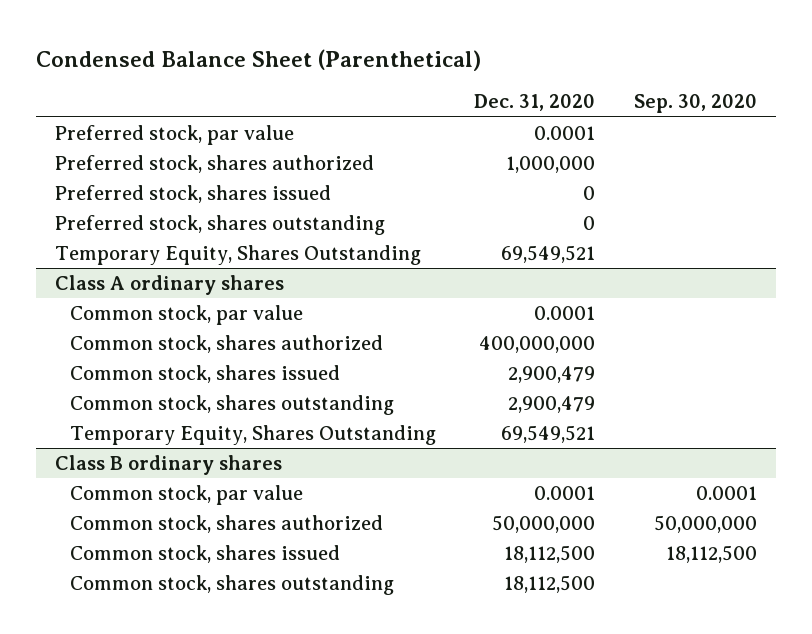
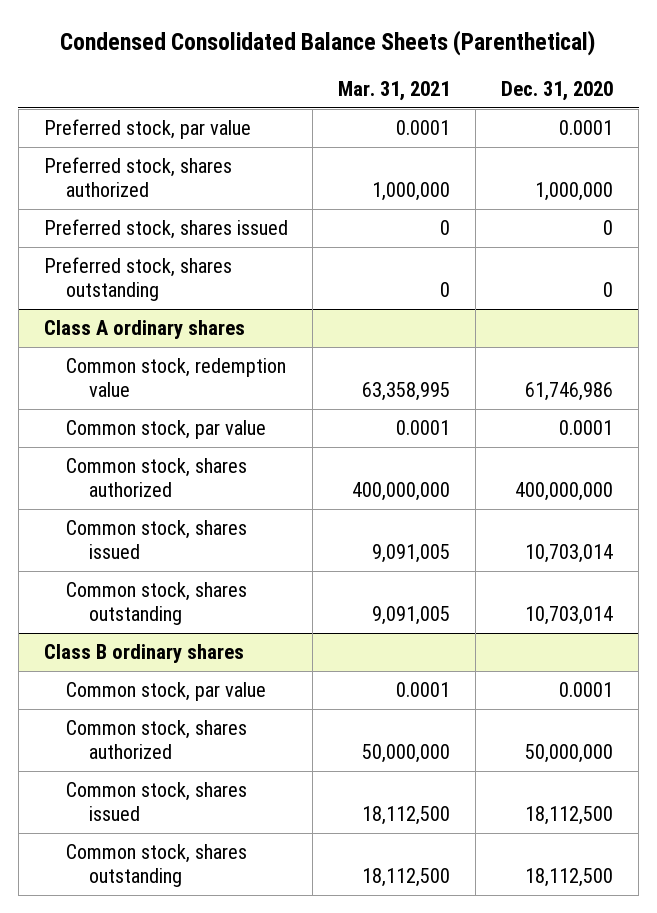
[36,48,482,71] Condensed Balance Sheet (Parenthetical) -> [60,29,596,56] Condensed Consolidated Balance Sheets (Parenthetical)
[633,94,757,114] Sep. 30, 2020 -> none
none -> [338,81,451,102] Mar. 31, 2021
[55,244,422,265] Temporary Equity, Shares Outstanding -> none
none -> [66,358,287,397] Common stock, redemption value
[70,424,437,445] Temporary Equity, Shares Outstanding -> none
[508,365,596,383] 2,900,479 -> [525,543,614,563] 10,703,014
[508,395,596,413] 2,900,479 -> [525,605,614,625] 10,703,014

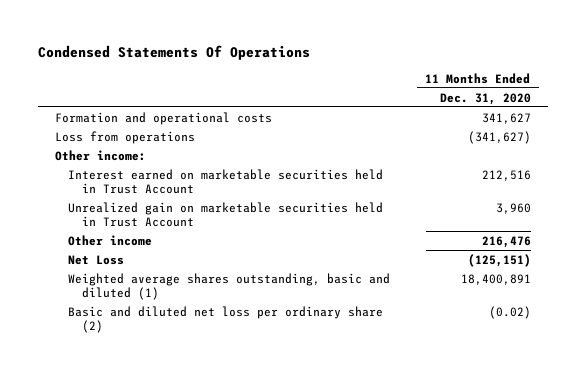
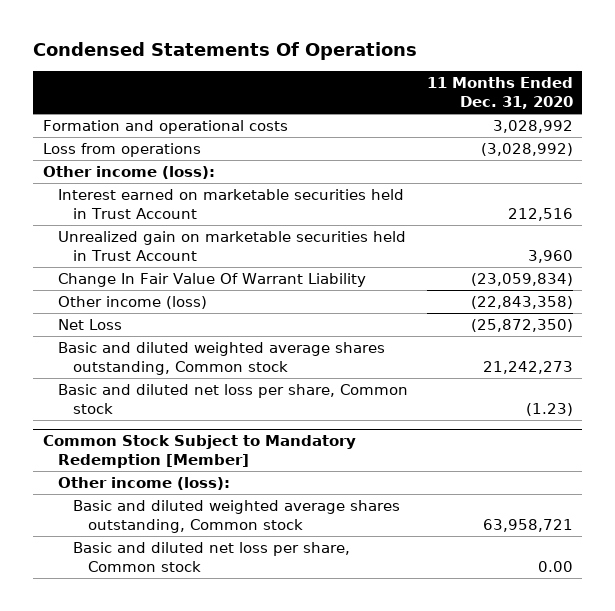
[481,112,531,124] 341,627 -> [492,119,573,133] 3,028,992
[467,130,531,144] (341,627) -> [480,142,573,156] (3,028,992)
[55,149,147,161] Other income: -> [42,165,215,179] Other income (loss):
none -> [57,272,366,287] Change In Fair Value Of Warrant Liability
[68,234,153,246] Other income -> [57,295,207,309] Other income (loss)
[481,235,531,248] 216,476 -> [470,295,573,309] (22,843,358)
[467,253,531,267] (125,151) -> [470,318,573,332] (25,872,350)
[68,272,391,300] Weighted average shares outstanding, basic and diluted (1) -> [57,341,385,375] Basic and diluted weighted average shares outstanding, Common stock
[460,273,531,285] 18,400,891 -> [482,360,573,374] 21,242,273
[68,305,384,333] Basic and diluted net loss per ordinary share (2) -> [57,383,408,414] Basic and diluted net loss per share, Common stock
[488,305,531,319] (0.02) -> [525,402,573,416] (1.23)
none -> [42,435,356,469] Common Stock Subject to Mandatory Redemption [Member]
none -> [57,476,230,490] Other income (loss):
none -> [72,499,400,533] Basic and diluted weighted average shares outstanding, Common stock
none -> [72,541,350,572] Basic and diluted net loss per share, Common stock

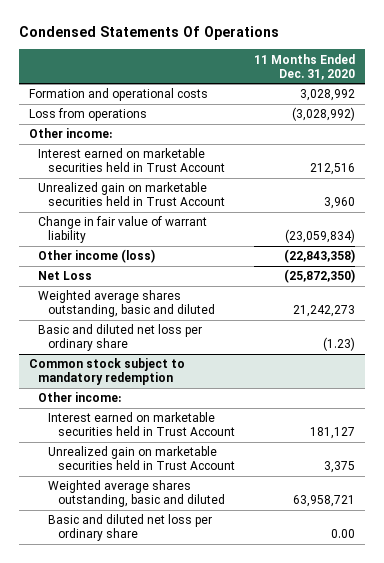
[42,165,215,179] Other income (loss): -> [28,128,112,139] Other income:
[57,272,366,287] Change In Fair Value Of Warrant Liability -> [38,216,208,244] Change in fair value of warrant liability
[57,341,385,375] Basic and diluted weighted average shares outstanding, Common stock -> [38,290,215,318] Weighted average shares outstanding, basic and diluted
[57,383,408,414] Basic and diluted net loss per share, Common stock -> [38,324,203,352] Basic and diluted net loss per ordinary share
[42,435,356,469] Common Stock Subject to Mandatory Redemption [Member] -> [28,358,185,386] Common stock subject to mandatory redemption
[57,476,230,490] Other income (loss): -> [38,392,122,403] Other income:
none -> [47,412,235,437] Interest earned on marketable securities held in Trust Account
none -> [47,446,235,471] Unrealized gain on marketable securities held in Trust Account
[72,499,400,533] Basic and diluted weighted average shares outstanding, Common stock -> [47,480,225,508] Weighted average shares outstanding, basic and diluted
[72,541,350,572] Basic and diluted net loss per share, Common stock -> [47,514,212,542] Basic and diluted net loss per ordinary share

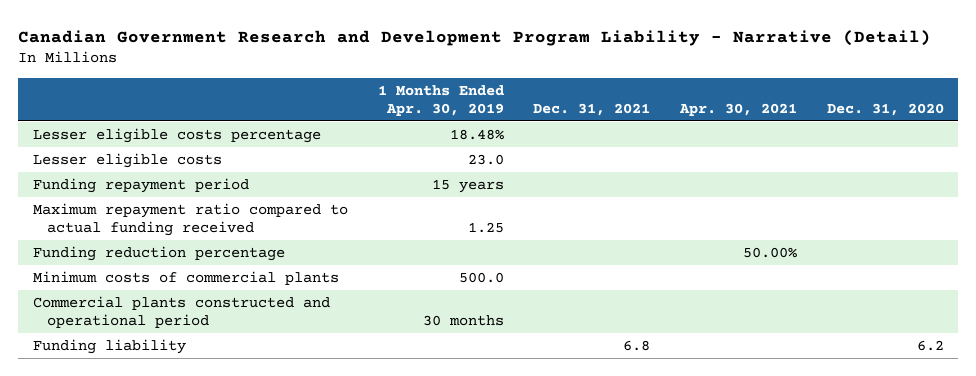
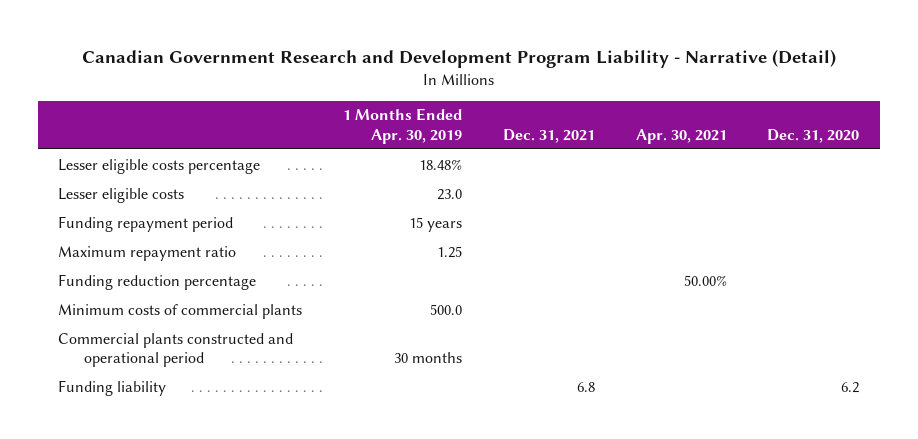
[32,202,348,237] Maximum repayment ratio compared to actual funding received -> [58,245,237,261] Maximum repayment ratio

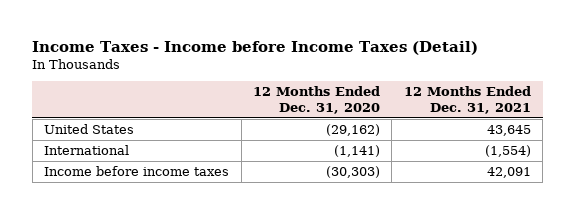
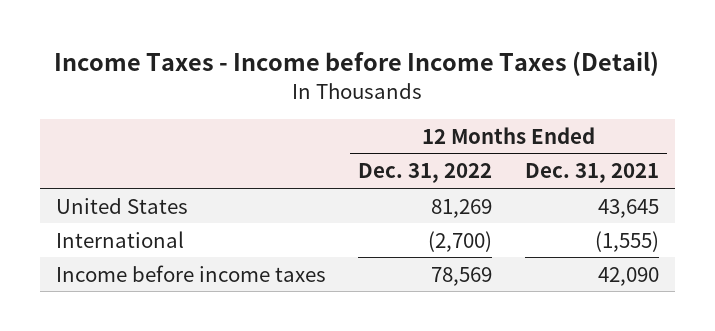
[253,86,381,114] 12 Months Ended Dec. 31, 2020 -> none
none -> [358,163,493,184] Dec. 31, 2022
[484,145,531,158] (1,554) -> [595,230,660,252] (1,555)
[486,167,531,179] 42,091 -> [598,266,660,286] 42,090

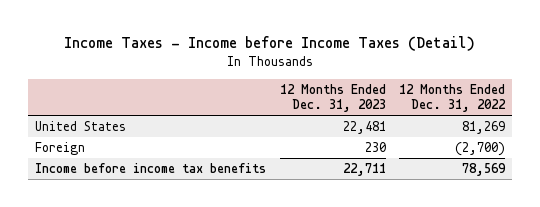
[525,163,660,184] Dec. 31, 2021 -> none
none -> [279,83,386,113] 12 Months Ended Dec. 31, 2023
[55,230,184,248] International -> [34,142,85,156] Foreign
[55,264,326,282] Income before income taxes -> [34,163,266,174] Income before income tax benefits

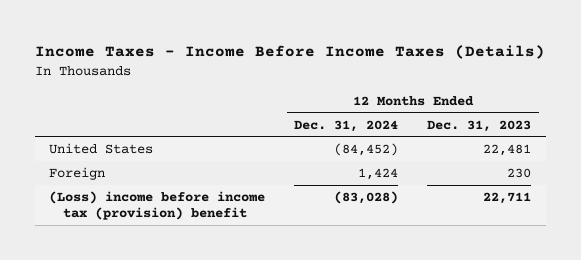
[64,35,476,51] Income Taxes - Income before Income Taxes (Detail) -> [34,45,545,60] Income Taxes - Income Before Income Taxes (Details)
[399,83,507,113] 12 Months Ended Dec. 31, 2022 -> none
none -> [294,119,399,132] Dec. 31, 2024
[34,163,266,174] Income before income tax benefits -> [49,190,266,221] (Loss) income before income tax (provision) benefit

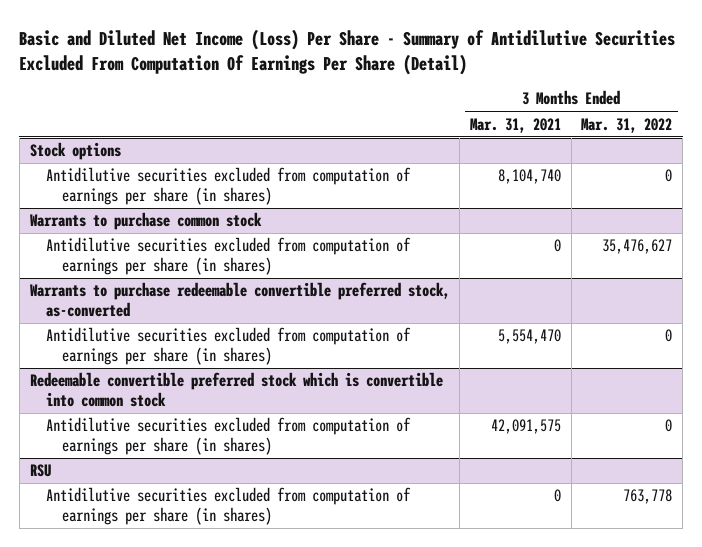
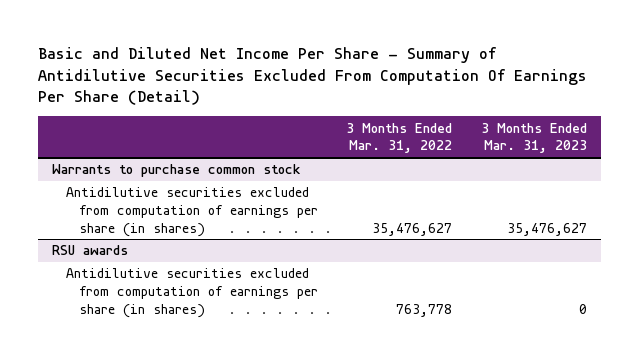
[19,28,676,75] Basic and Diluted Net Income (Loss) Per Share - Summary of Antidilutive Securities Excluded From Computation Of Earnings Per Share (Detail) -> [37,47,587,106] Basic and Diluted Net Income Per Share - Summary of Antidilutive Securities Excluded From Computation Of Earnings Per Share (Detail)
[470,117,562,133] Mar. 31, 2021 -> none
none -> [480,122,587,154] 3 Months Ended Mar. 31, 2023
[29,142,121,161] Stock options -> none
[45,167,411,206] Antidilutive securities excluded from computation of earnings per share (in shares) -> none
[29,282,450,318] Warrants to purchase redeemable convertible preferred stock, as-converted -> none
[45,327,411,366] Antidilutive securities excluded from computation of earnings per share (in shares) -> none
[29,372,443,408] Redeemable convertible preferred stock which is convertible into common stock -> none
[45,417,411,456] Antidilutive securities excluded from computation of earnings per share (in shares) -> none
[29,464,51,478] RSU -> [52,245,129,256] RSU awards

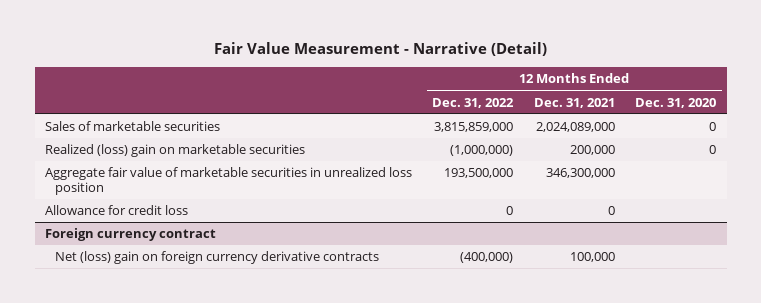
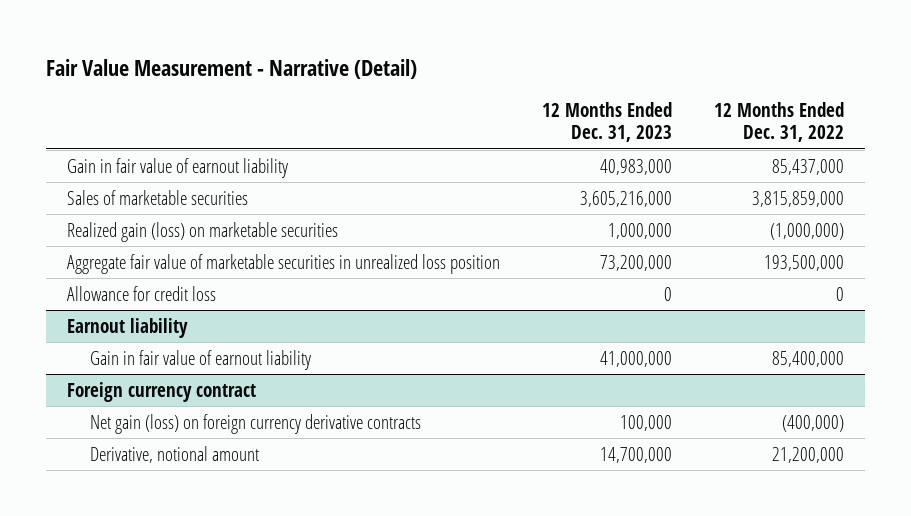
[533,97,615,108] Dec. 31, 2021 -> none
[635,97,717,108] Dec. 31, 2020 -> none
none -> [541,102,672,143] 12 Months Ended Dec. 31, 2023
none -> [67,157,289,178] Gain in fair value of earnout liability
[45,144,306,158] Realized (loss) gain on marketable securities -> [67,221,339,242] Realized gain (loss) on marketable securities
none -> [67,317,189,338] Earnout liability
none -> [90,349,312,370] Gain in fair value of earnout liability
[55,251,380,265] Net (loss) gain on foreign currency derivative contracts -> [90,413,422,434] Net gain (loss) on foreign currency derivative contracts
none -> [90,445,260,463] Derivative, notional amount

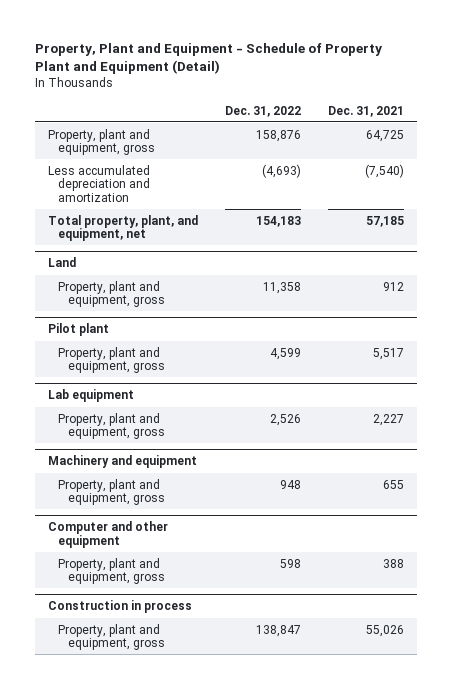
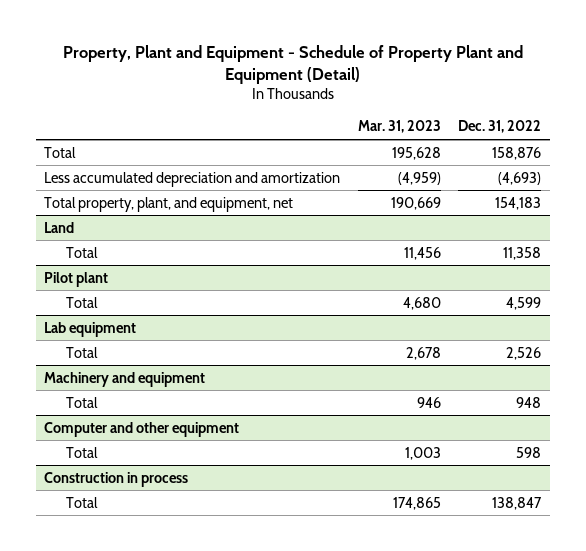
[327,105,404,117] Dec. 31, 2021 -> none
none -> [357,120,441,134] Mar. 31, 2023
[48,128,156,156] Property, plant and equipment, gross -> [44,146,77,158] Total
[58,280,165,308] Property, plant and equipment, gross -> [65,246,98,258] Total
[58,346,165,374] Property, plant and equipment, gross -> [65,296,98,308] Total
[58,412,165,440] Property, plant and equipment, gross -> [65,346,98,358] Total
[58,478,165,506] Property, plant and equipment, gross -> [65,396,98,408] Total
[58,557,165,585] Property, plant and equipment, gross -> [65,446,98,458] Total
[58,623,165,651] Property, plant and equipment, gross -> [65,496,98,508] Total

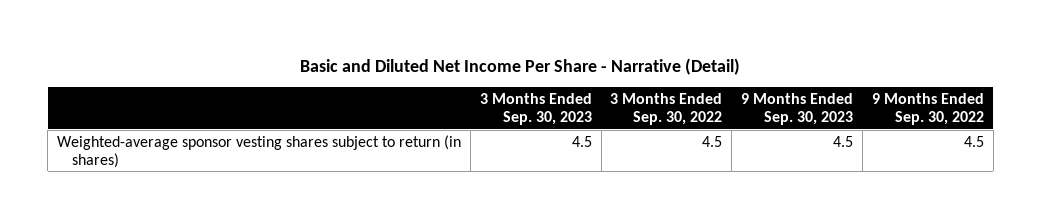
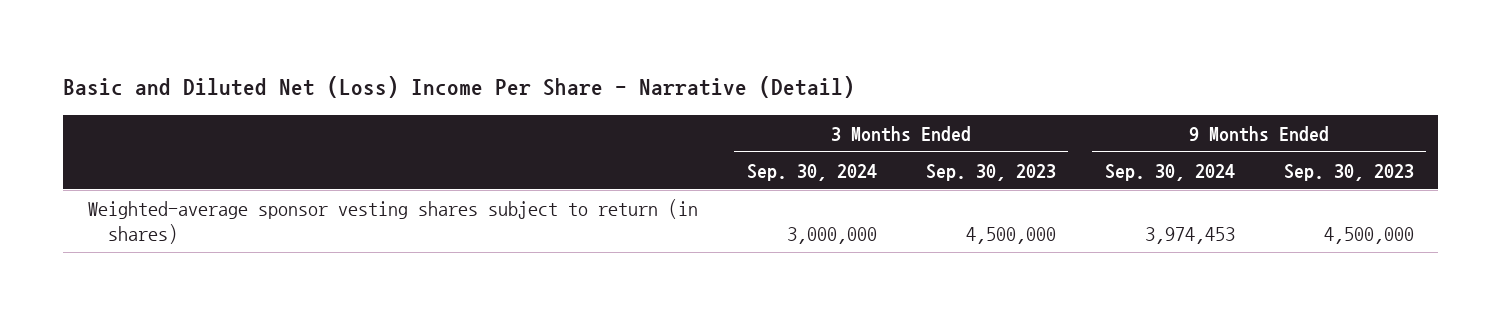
[300,57,741,75] Basic and Diluted Net Income Per Share - Narrative (Detail) -> [63,76,856,99] Basic and Diluted Net (Loss) Income Per Share - Narrative (Detail)
[610,93,723,126] 3 Months Ended Sep. 30, 2022 -> none
[871,93,984,126] 9 Months Ended Sep. 30, 2022 -> none
none -> [746,163,877,181] Sep. 30, 2024
none -> [1104,163,1235,181] Sep. 30, 2024
[571,135,592,147] 4.5 -> [965,226,1056,244] 4,500,000
[833,135,854,147] 4.5 -> [1323,226,1414,244] 4,500,000

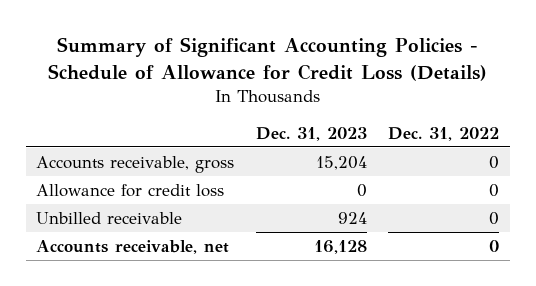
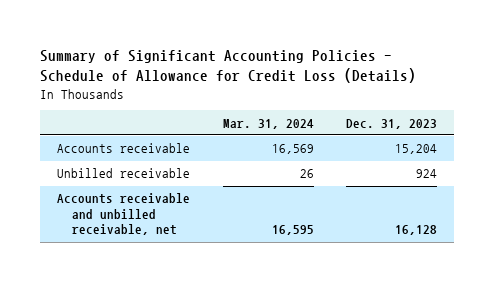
[388,126,500,141] Dec. 31, 2022 -> none
none -> [222,118,314,129] Mar. 31, 2024
[36,184,225,198] Allowance for credit loss -> none
[36,156,235,174] Accounts receivable, gross -> [56,143,190,154] Accounts receivable
[36,240,230,255] Accounts receivable, net -> [56,193,190,236] Accounts receivable and unbilled receivable, net

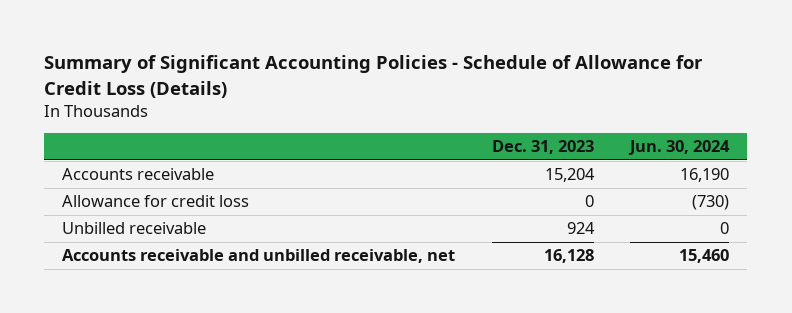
[222,118,314,129] Mar. 31, 2024 -> none
none -> [628,140,731,156] Jun. 30, 2024
none -> [62,195,250,208] Allowance for credit loss

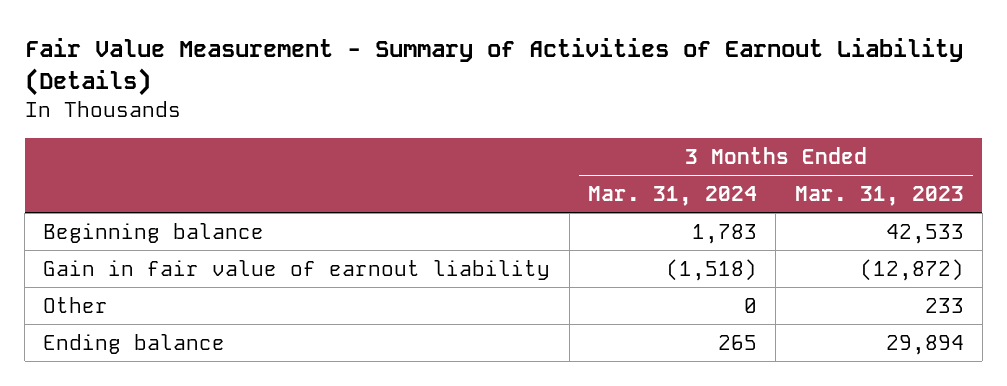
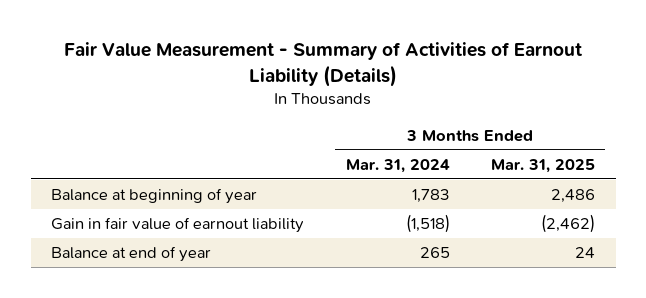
[794,185,964,206] Mar. 31, 2023 -> none
none -> [491,158,596,173] Mar. 31, 2025
[43,222,265,243] Beginning balance -> [51,188,258,205] Balance at beginning of year
[43,296,109,313] Other -> none
[43,333,226,354] Ending balance -> [51,246,212,263] Balance at end of year

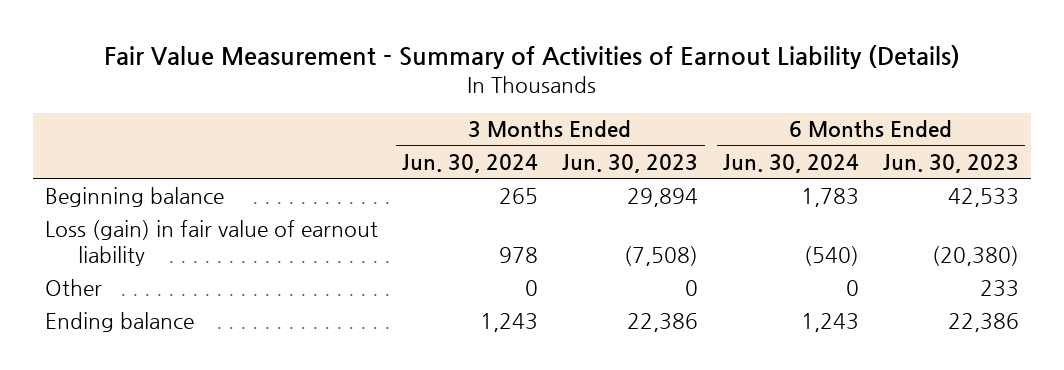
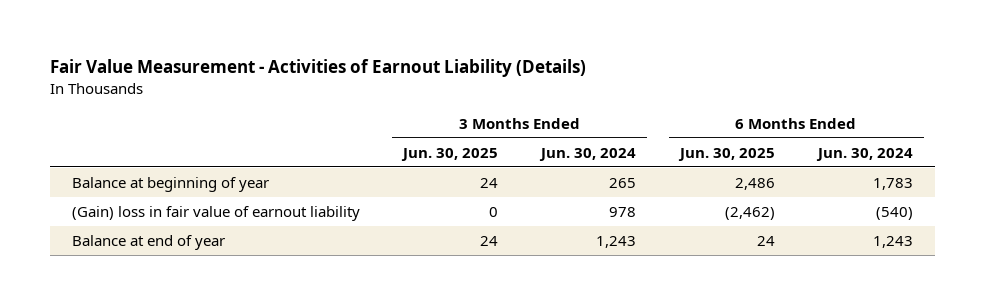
[103,45,960,70] Fair Value Measurement - Summary of Activities of Earnout Liability (Details) -> [50,59,587,78] Fair Value Measurement - Activities of Earnout Liability (Details)
[562,153,699,173] Jun. 30, 2023 -> none
[883,153,1020,173] Jun. 30, 2023 -> none
none -> [401,147,499,161] Jun. 30, 2025
none -> [677,147,775,161] Jun. 30, 2025
[44,278,102,296] Other -> none
[44,186,224,207] Beginning balance -> [71,176,269,192] Balance at beginning of year
[44,219,378,266] Loss (gain) in fair value of earnout liability -> [71,205,360,221] (Gain) loss in fair value of earnout liability
[44,311,194,332] Ending balance -> [71,234,225,250] Balance at end of year

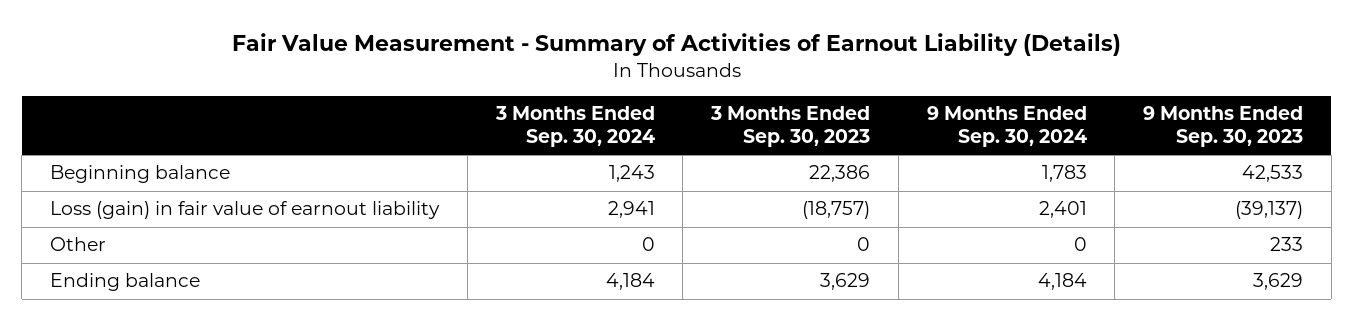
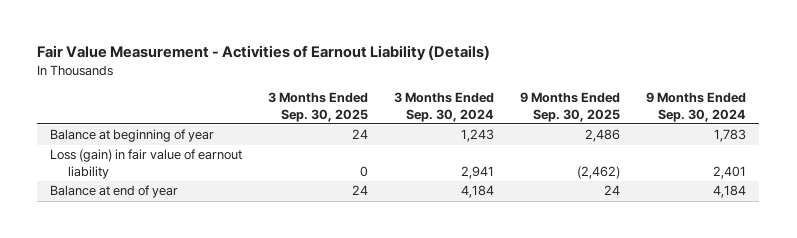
[231,33,1121,57] Fair Value Measurement - Summary of Activities of Earnout Liability (Details) -> [37,45,491,61] Fair Value Measurement - Activities of Earnout Liability (Details)
[710,106,871,148] 3 Months Ended Sep. 30, 2023 -> none
[1143,106,1304,148] 9 Months Ended Sep. 30, 2023 -> none
none -> [268,92,369,122] 3 Months Ended Sep. 30, 2025
none -> [520,92,621,122] 9 Months Ended Sep. 30, 2025
[50,165,231,184] Beginning balance -> [50,129,215,143] Balance at beginning of year
[50,237,107,252] Other -> none
[50,273,201,292] Ending balance -> [50,185,179,199] Balance at end of year

